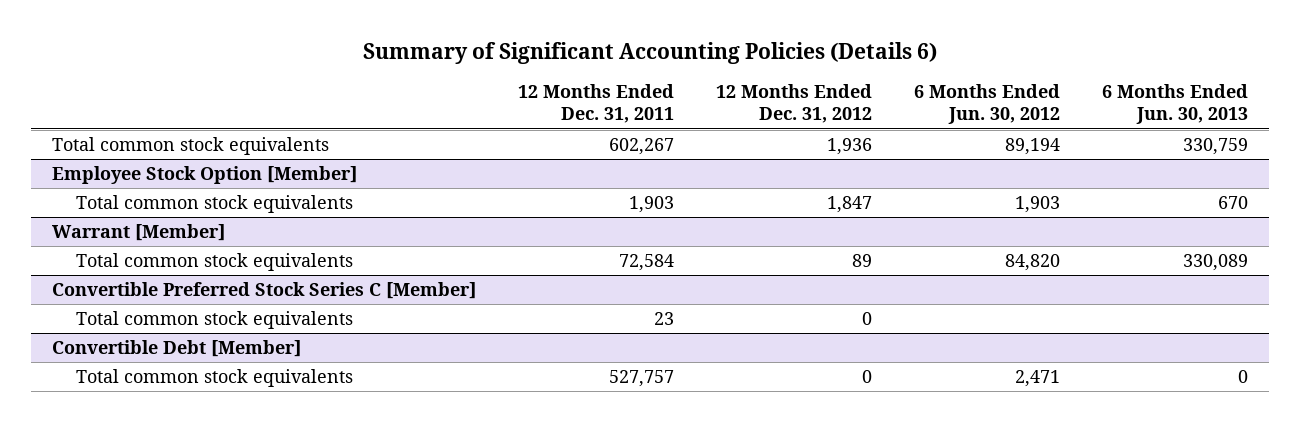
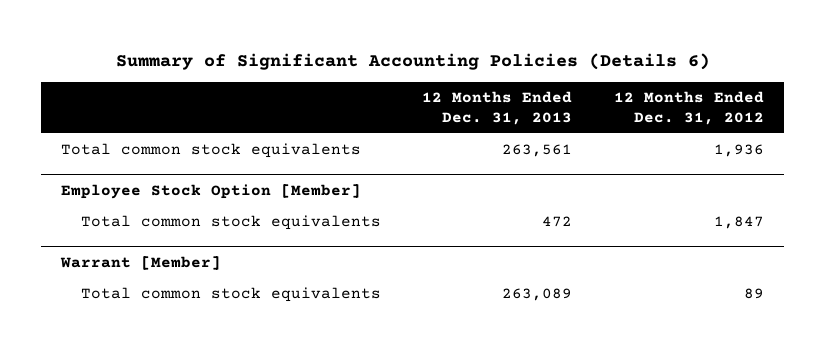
[517,84,674,124] 12 Months Ended Dec. 31, 2011 -> none
[913,84,1060,125] 6 Months Ended Jun. 30, 2012 -> none
[1101,84,1248,125] 6 Months Ended Jun. 30, 2013 -> none
none -> [422,91,573,125] 12 Months Ended Dec. 31, 2013
[51,282,476,300] Convertible Preferred Stock Series C [Member] -> none
[75,311,353,330] Total common stock equivalents -> none
[51,340,301,358] Convertible Debt [Member] -> none
[75,369,353,388] Total common stock equivalents -> none

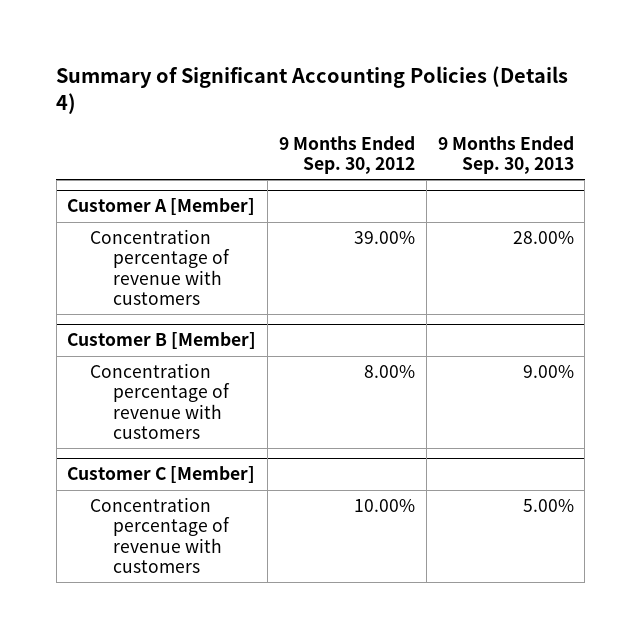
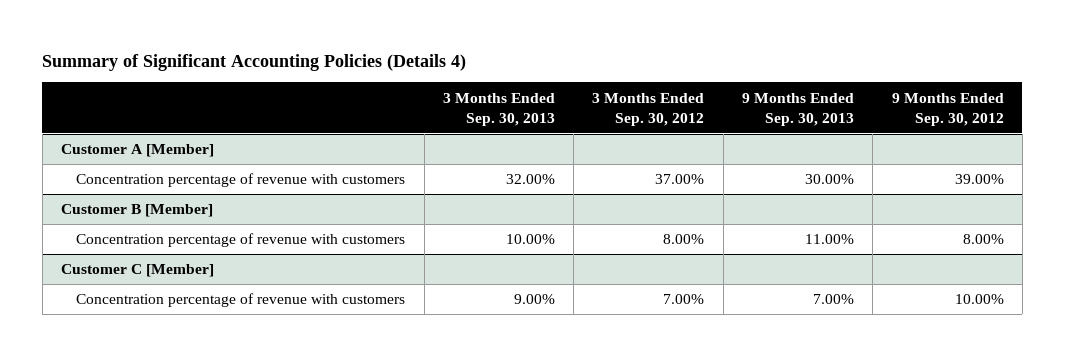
none -> [442,92,555,126] 3 Months Ended Sep. 30, 2013
none -> [592,92,705,126] 3 Months Ended Sep. 30, 2012
[512,231,574,245] 28.00% -> [805,174,855,185] 30.00%
[522,365,574,379] 9.00% -> [805,234,855,245] 11.00%
[522,499,574,513] 5.00% -> [813,294,855,305] 7.00%

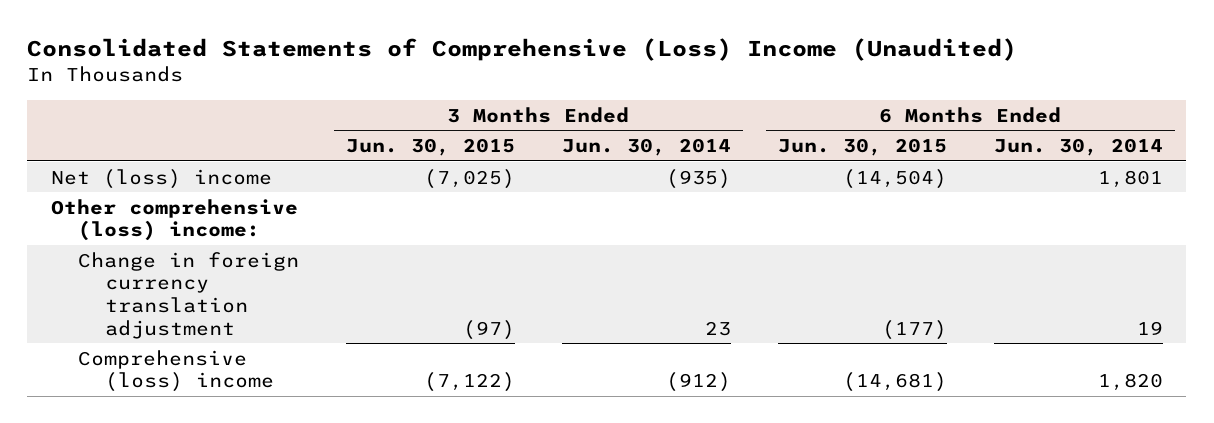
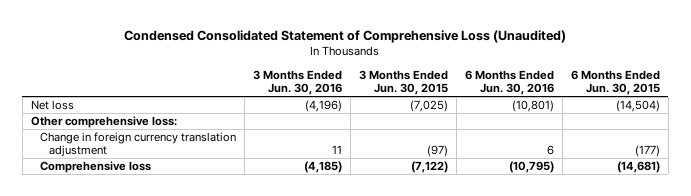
[27,38,1018,62] Consolidated Statements of Comprehensive (Loss) Income (Unaudited) -> [124,30,567,44] Condensed Consolidated Statement of Comprehensive Loss (Unaudited)
[561,137,731,156] Jun. 30, 2014 -> none
[993,137,1163,156] Jun. 30, 2014 -> none
none -> [252,69,342,96] 3 Months Ended Jun. 30, 2016
none -> [464,69,554,96] 6 Months Ended Jun. 30, 2016
[50,168,272,189] Net (loss) income -> [30,100,74,111] Net loss
[50,198,298,242] Other comprehensive (loss) income: -> [30,116,177,129] Other comprehensive loss:
[77,349,275,393] Comprehensive (loss) income -> [39,161,151,174] Comprehensive loss

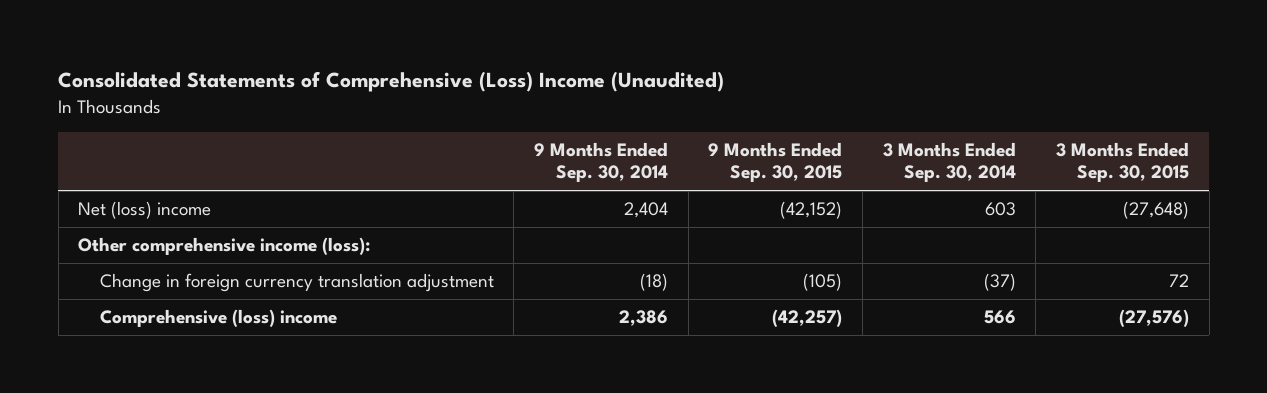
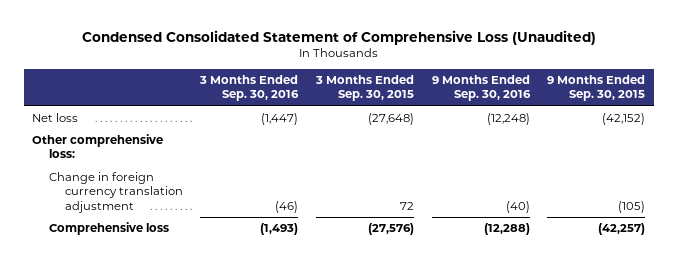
[58,71,725,93] Consolidated Statements of Comprehensive (Loss) Income (Unaudited) -> [81,29,596,45] Condensed Consolidated Statement of Comprehensive Loss (Unaudited)
[534,141,669,183] 9 Months Ended Sep. 30, 2014 -> none
[882,141,1016,183] 3 Months Ended Sep. 30, 2014 -> none
none -> [199,75,300,102] 3 Months Ended Sep. 30, 2016
none -> [431,75,531,102] 9 Months Ended Sep. 30, 2016
[78,201,212,220] Net (loss) income -> [32,113,79,123] Net loss
[78,237,371,256] Other comprehensive income (loss): -> [32,134,164,159] Other comprehensive loss:
[99,309,337,328] Comprehensive (loss) income -> [48,222,169,236] Comprehensive loss

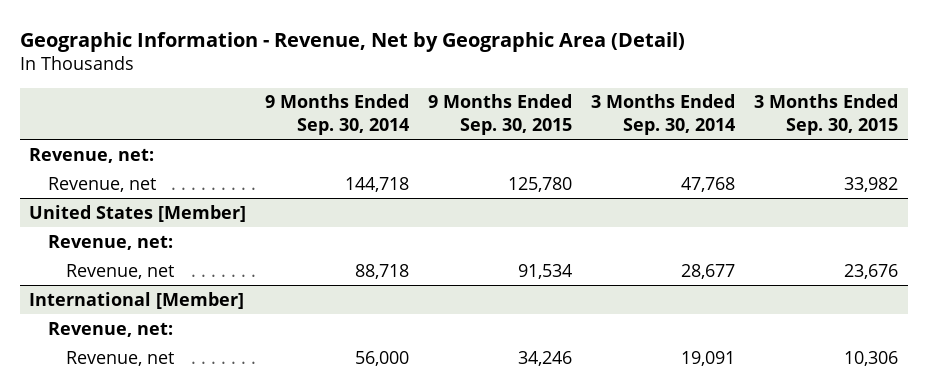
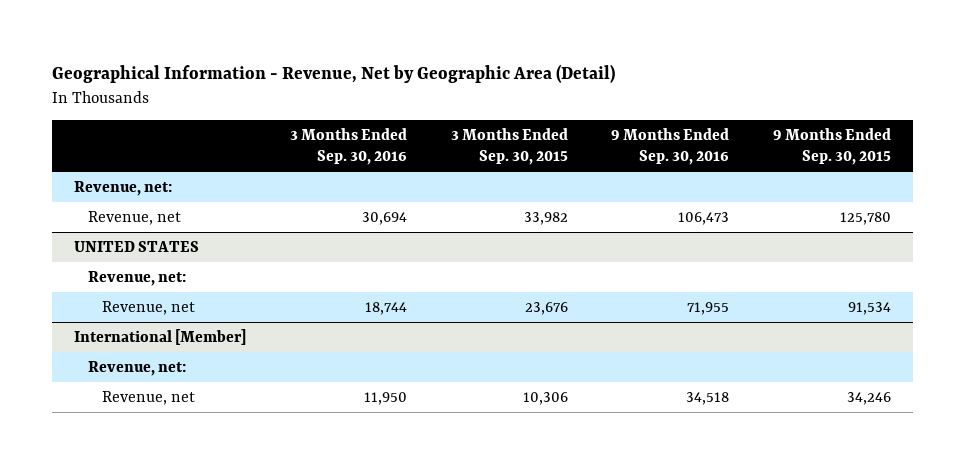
[19,31,685,52] Geographic Information - Revenue, Net by Geographic Area (Detail) -> [52,64,616,84] Geographical Information - Revenue, Net by Geographic Area (Detail)
[265,94,410,135] 9 Months Ended Sep. 30, 2014 -> none
[591,94,736,135] 3 Months Ended Sep. 30, 2014 -> none
none -> [289,128,407,166] 3 Months Ended Sep. 30, 2016
none -> [611,128,730,166] 9 Months Ended Sep. 30, 2016
[29,204,247,222] United States [Member] -> [74,241,200,253] UNITED STATES

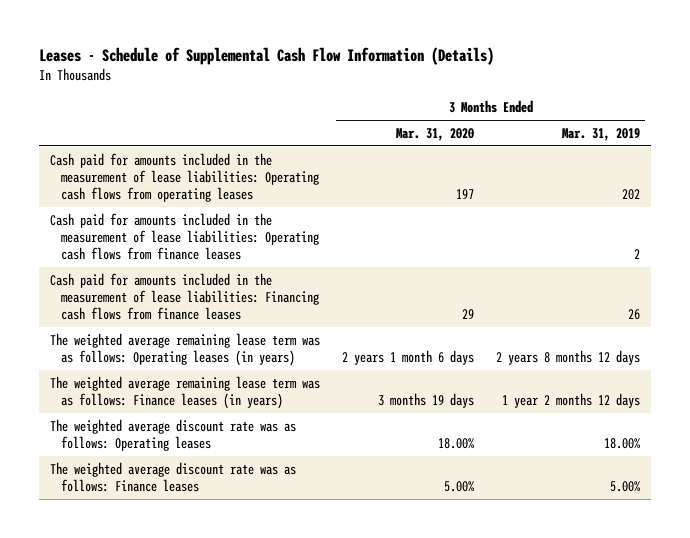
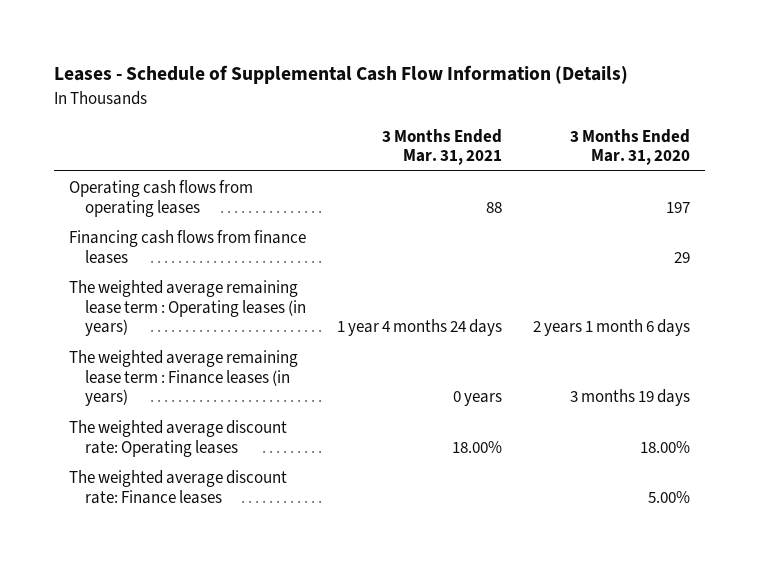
[561,128,640,142] Mar. 31, 2019 -> none
none -> [382,128,503,166] 3 Months Ended Mar. 31, 2021
[49,212,319,261] Cash paid for amounts included in the measurement of lease liabilities: Operating cash flows from finance leases -> none
[49,152,319,203] Cash paid for amounts included in the measurement of lease liabilities: Operating cash flows from operating leases -> [69,179,254,217] Operating cash flows from operating leases
[49,272,319,321] Cash paid for amounts included in the measurement of lease liabilities: Financing cash flows from finance leases -> [69,229,307,264] Financing cash flows from finance leases
[49,332,320,366] The weighted average remaining lease term was as follows: Operating leases (in years) -> [69,279,307,337] The weighted average remaining lease term : Operating leases (in years)
[49,375,320,409] The weighted average remaining lease term was as follows: Finance leases (in years) -> [69,349,299,407] The weighted average remaining lease term : Finance leases (in years)
[49,418,296,451] The weighted average discount rate was as follows: Operating leases -> [69,419,288,457] The weighted average discount rate: Operating leases
[49,461,296,492] The weighted average discount rate was as follows: Finance leases -> [69,469,288,504] The weighted average discount rate: Finance leases

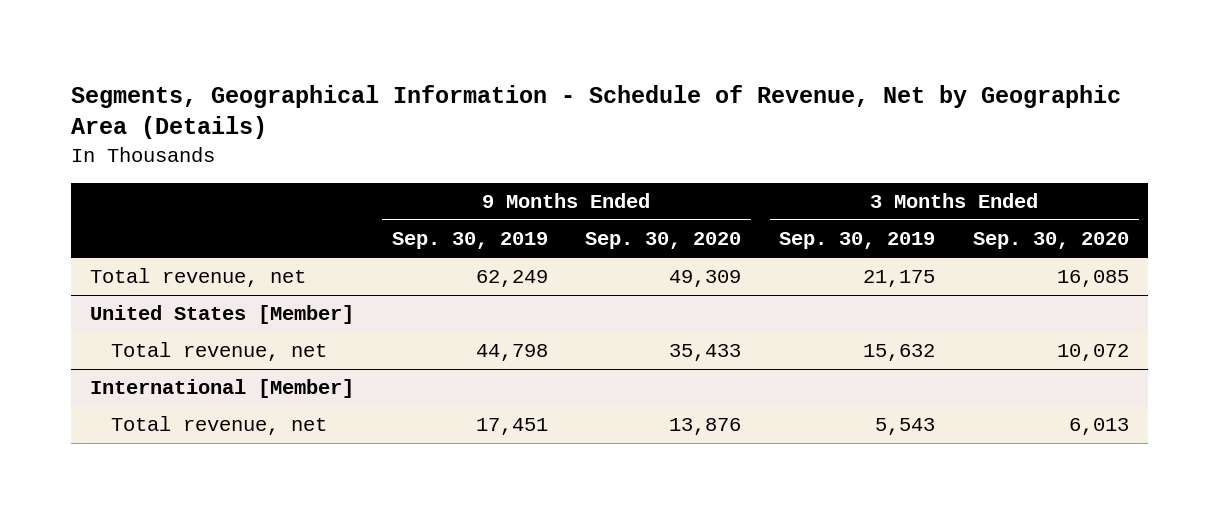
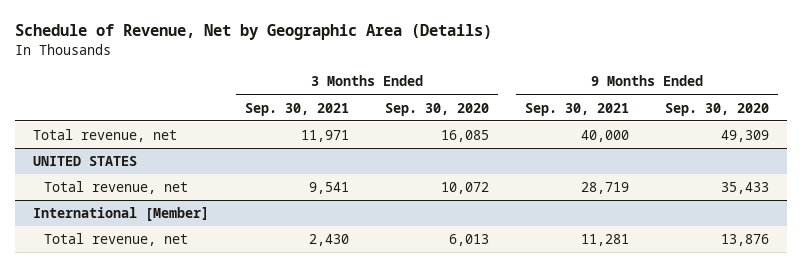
[70,84,1121,140] Segments, Geographical Information - Schedule of Revenue, Net by Geographic Area (Details) -> [14,24,492,41] Schedule of Revenue, Net by Geographic Area (Details)
[391,232,548,250] Sep. 30, 2019 -> none
[779,232,936,250] Sep. 30, 2019 -> none
none -> [244,102,349,116] Sep. 30, 2021
none -> [524,102,629,116] Sep. 30, 2021
[89,305,354,325] United States [Member] -> [32,156,137,167] UNITED STATES

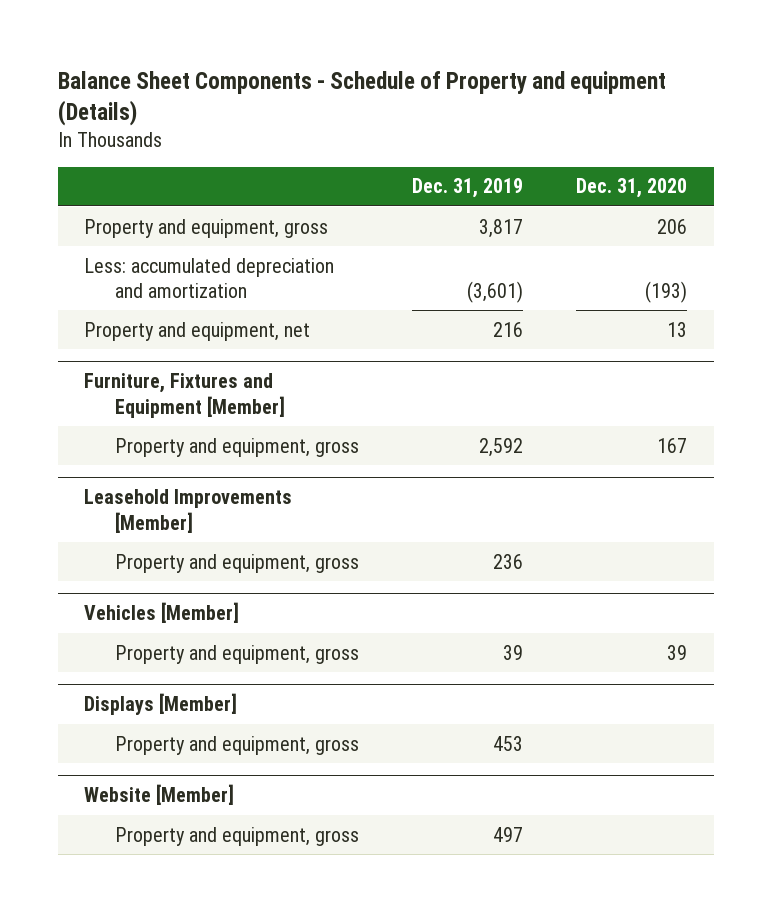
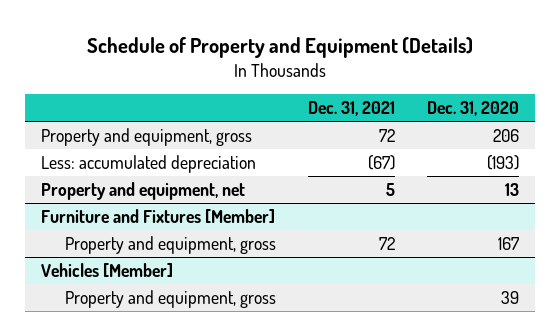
[57,70,666,126] Balance Sheet Components - Schedule of Property and equipment (Details) -> [86,36,473,58] Schedule of Property and Equipment (Details)
[411,178,523,199] Dec. 31, 2019 -> none
none -> [307,101,395,117] Dec. 31, 2021
[84,257,335,299] Less: accumulated depreciation and amortization -> [41,154,257,173] Less: accumulated depreciation
[84,373,285,418] Furniture, Fixtures and Equipment [Member] -> [41,208,276,223] Furniture and Fixtures [Member]
[84,489,293,533] Leasehold Improvements [Member] -> none
[114,553,359,573] Property and equipment, gross -> none
[84,693,238,716] Displays [Member] -> none
[114,735,359,755] Property and equipment, gross -> none
[84,784,235,806] Website [Member] -> none
[114,826,359,846] Property and equipment, gross -> none

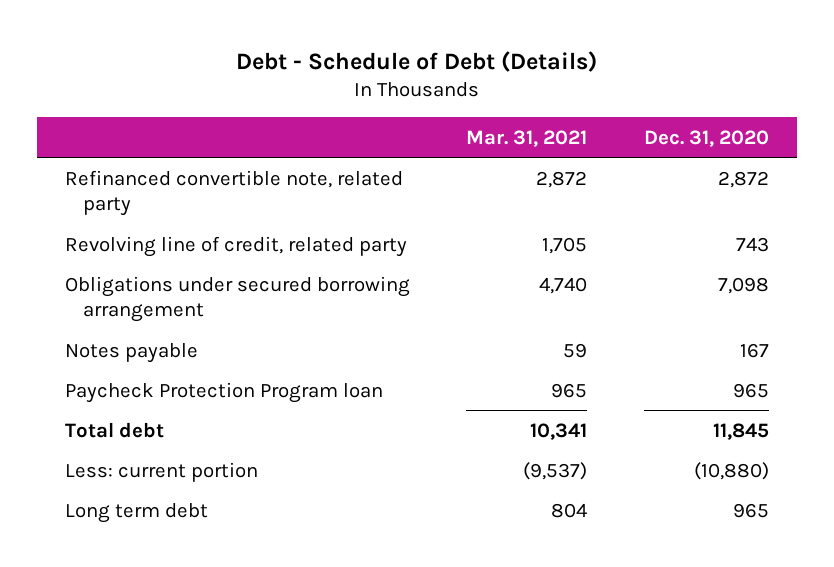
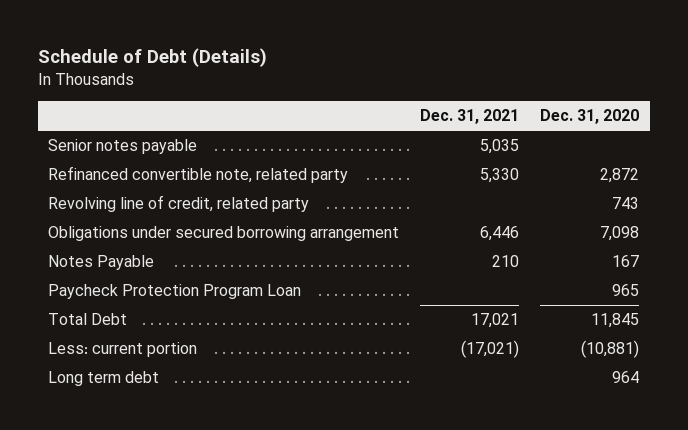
[235,50,597,72] Debt - Schedule of Debt (Details) -> [37,48,267,68] Schedule of Debt (Details)
[466,129,588,147] Mar. 31, 2021 -> none
none -> [420,109,520,125] Dec. 31, 2021
none -> [48,139,198,155] Senior notes payable
[64,342,198,363] Notes payable -> [48,255,155,271] Notes Payable
[64,381,383,403] Paycheck Protection Program loan -> [48,284,302,300] Paycheck Protection Program Loan
[64,421,164,438] Total debt -> [48,313,128,326] Total Debt
[693,461,769,480] (10,880) -> [581,340,640,359] (10,881)
[732,502,769,518] 965 -> [612,371,640,384] 964

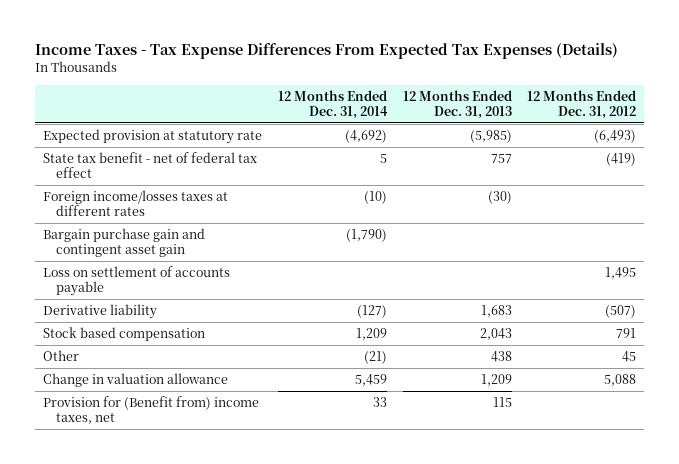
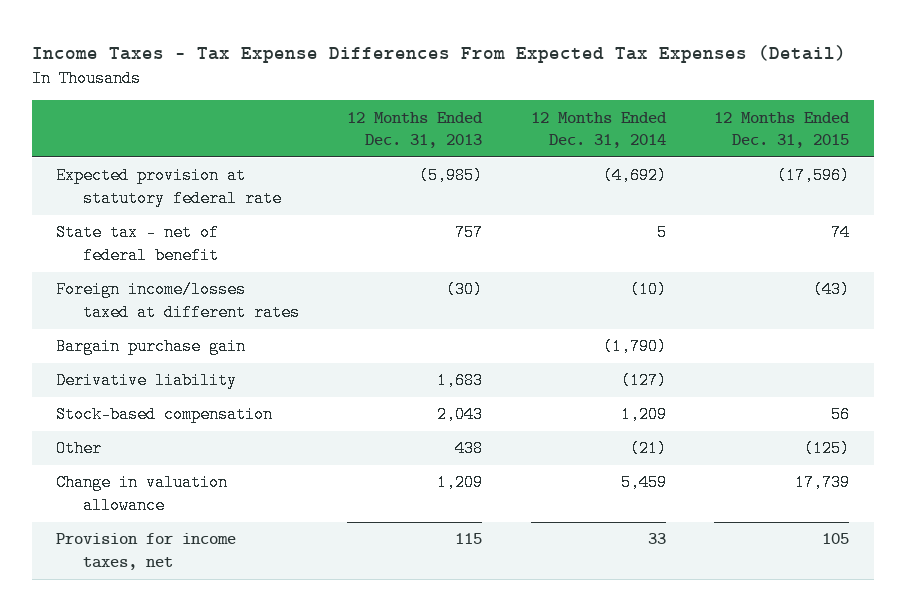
[35,42,619,59] Income Taxes - Tax Expense Differences From Expected Tax Expenses (Details) -> [31,44,846,63] Income Taxes - Tax Expense Differences From Expected Tax Expenses (Detail)
[527,89,637,119] 12 Months Ended Dec. 31, 2012 -> none
none -> [714,111,851,149] 12 Months Ended Dec. 31, 2015
[42,265,230,297] Loss on settlement of accounts payable -> none
[42,128,262,144] Expected provision at statutory rate -> [55,167,282,208] Expected provision at statutory federal rate
[42,151,257,179] State tax benefit - net of federal tax effect -> [55,224,219,265] State tax - net of federal benefit
[42,189,228,217] Foreign income/losses taxes at different rates -> [55,281,300,322] Foreign income/losses taxed at different rates
[42,227,205,258] Bargain purchase gain and contingent asset gain -> [55,338,246,356] Bargain purchase gain
[42,326,205,341] Stock based compensation -> [55,406,273,424] Stock-based compensation
[42,395,259,425] Provision for (Benefit from) income taxes, net -> [55,533,236,571] Provision for income taxes, net

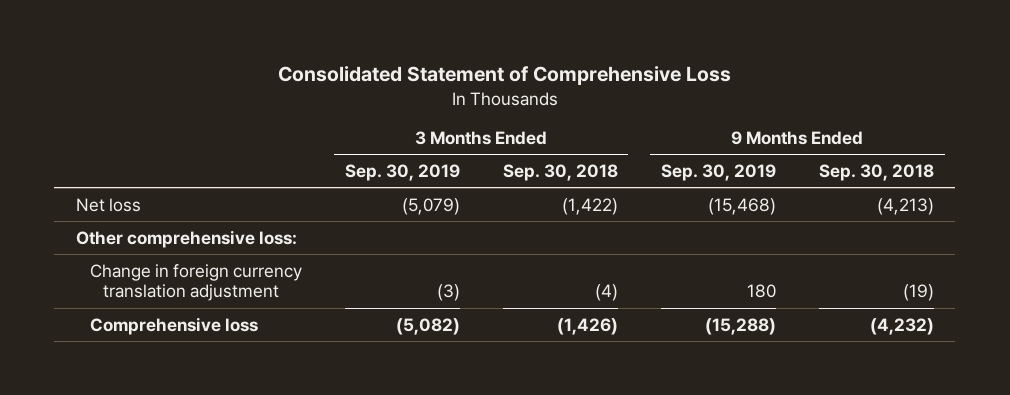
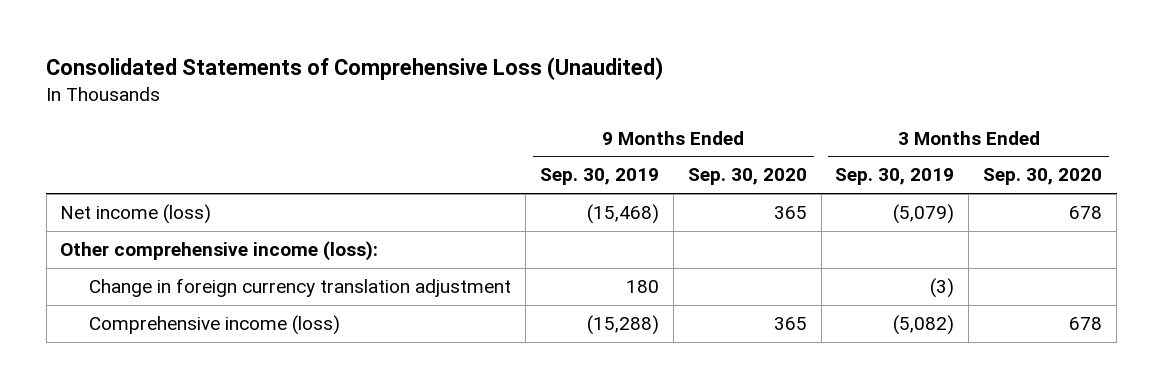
[277,66,731,86] Consolidated Statement of Comprehensive Loss -> [46,57,664,81] Consolidated Statements of Comprehensive Loss (Unaudited)
[502,164,618,182] Sep. 30, 2018 -> none
[818,164,934,182] Sep. 30, 2018 -> none
none -> [687,168,807,186] Sep. 30, 2020
none -> [983,168,1103,186] Sep. 30, 2020
[75,197,141,212] Net loss -> [60,204,212,225] Net income (loss)
[75,229,297,248] Other comprehensive loss: -> [60,241,379,262] Other comprehensive income (loss):
[89,316,258,335] Comprehensive loss -> [89,315,341,336] Comprehensive income (loss)

